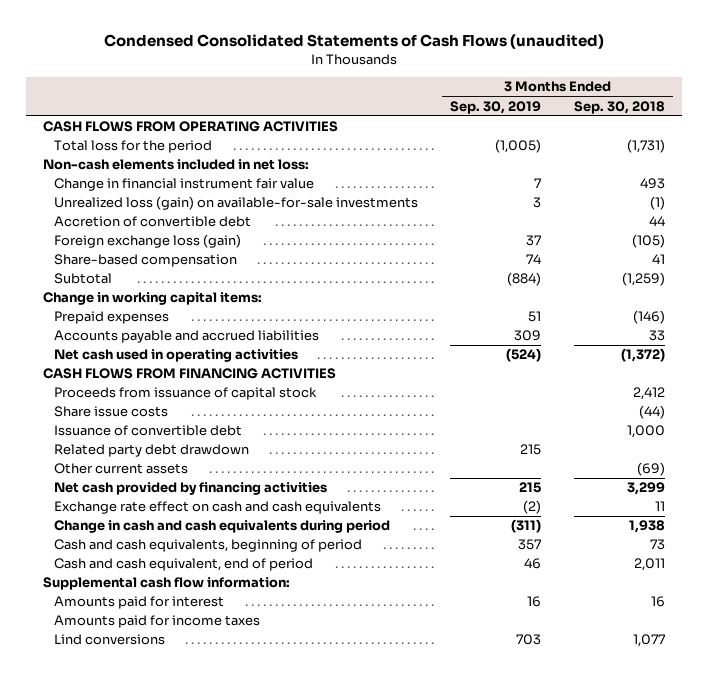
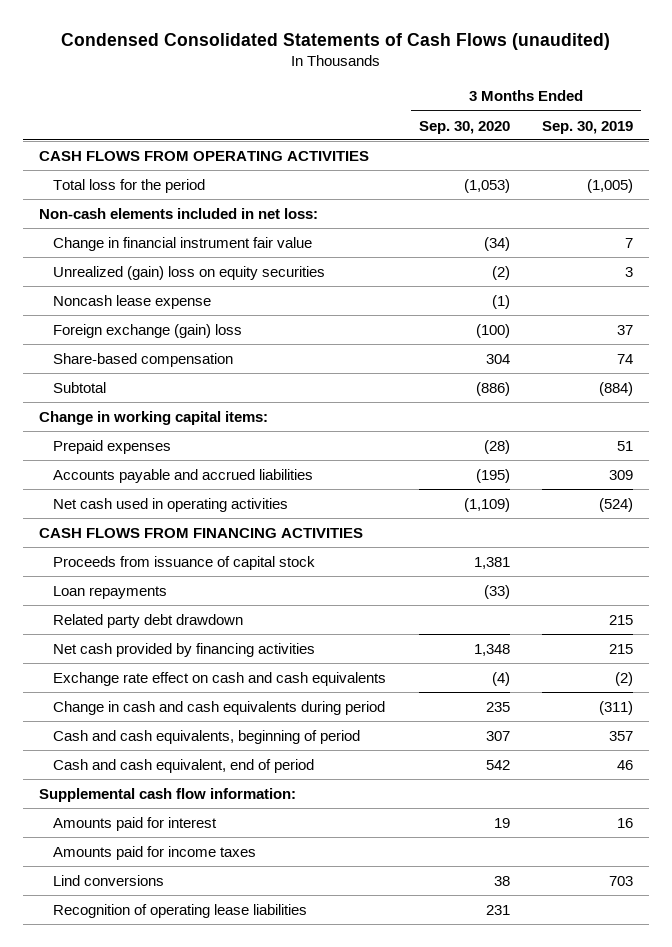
[574,100,666,114] Sep. 30, 2018 -> none
none -> [418,120,510,134] Sep. 30, 2020
[53,216,251,228] Accretion of convertible debt -> none
[53,196,418,211] Unrealized loss (gain) on available-for-sale investments -> [53,265,326,280] Unrealized (gain) loss on equity securities
none -> [53,294,212,309] Noncash lease expense
[53,234,241,249] Foreign exchange loss (gain) -> [53,323,243,338] Foreign exchange (gain) loss
[53,406,168,418] Share issue costs -> none
[53,425,242,437] Issuance of convertible debt -> none
none -> [53,585,168,599] Loan repayments
[53,463,188,475] Other current assets -> none
none -> [53,903,308,918] Recognition of operating lease liabilities

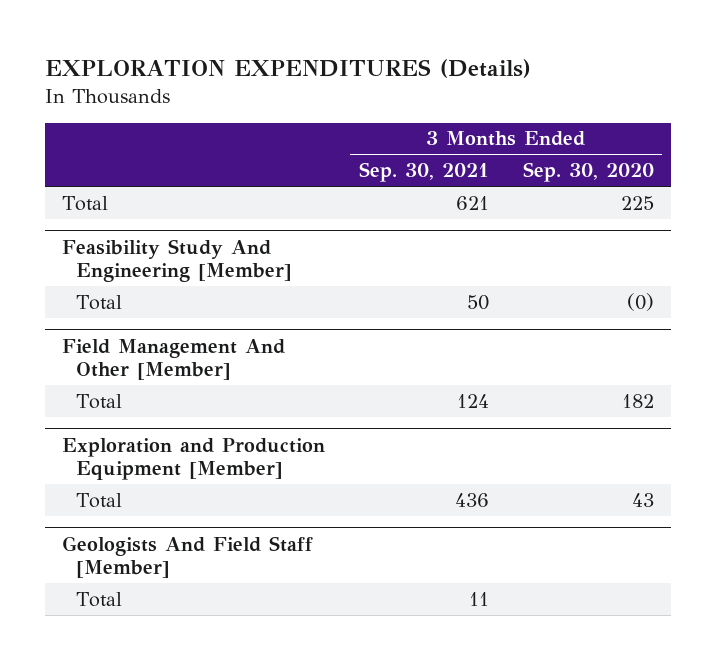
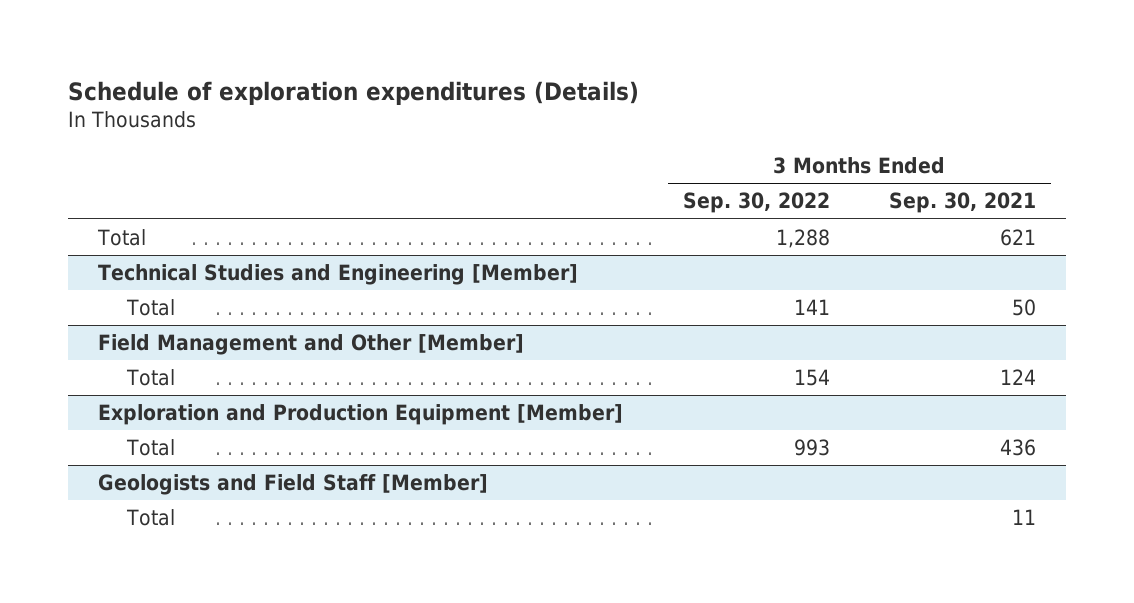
[45,59,532,79] EXPLORATION EXPENDITURES (Details) -> [68,80,640,105] Schedule of exploration expenditures (Details)
[522,162,654,183] Sep. 30, 2020 -> none
none -> [682,192,830,214] Sep. 30, 2022
[62,238,293,283] Feasibility Study And Engineering [Member] -> none
none -> [98,264,579,286] Technical Studies and Engineering [Member]
[62,338,286,381] Field Management And Other [Member] -> [98,334,525,356] Field Management and Other [Member]
[62,535,314,579] Geologists And Field Staff [Member] -> [98,474,489,496] Geologists and Field Staff [Member]

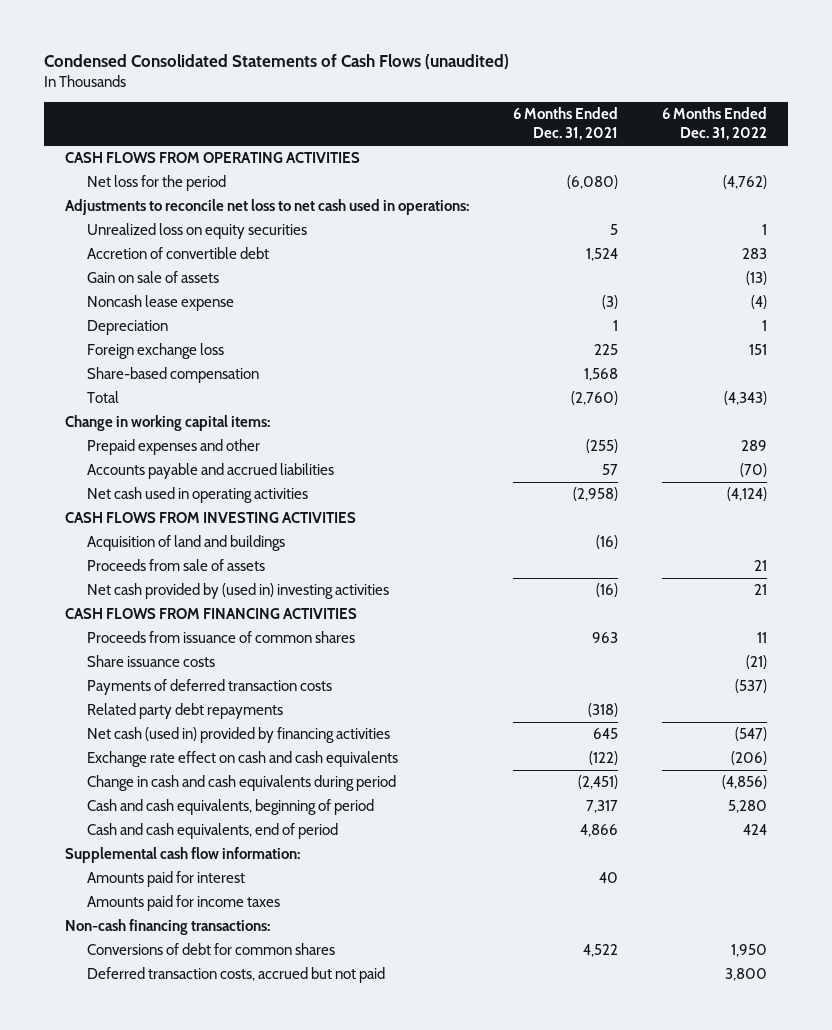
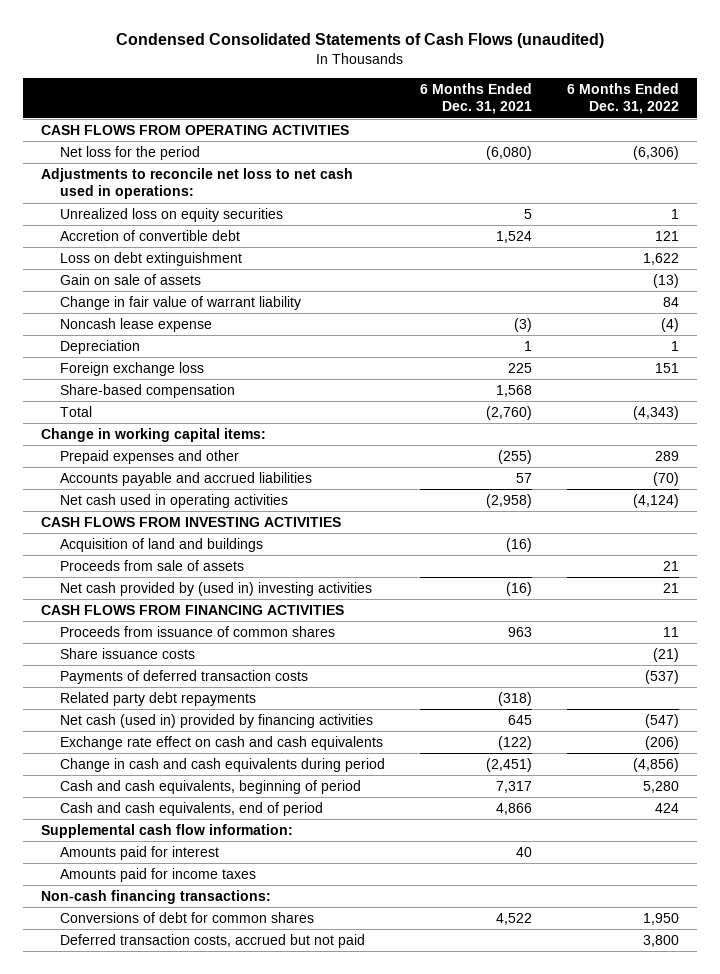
[722,175,767,190] (4,762) -> [633,145,680,160] (6,306)
[741,248,767,260] 283 -> [655,230,680,241] 121
none -> [59,251,242,266] Loss on debt extinguishment
none -> [59,295,301,310] Change in fair value of warrant liability

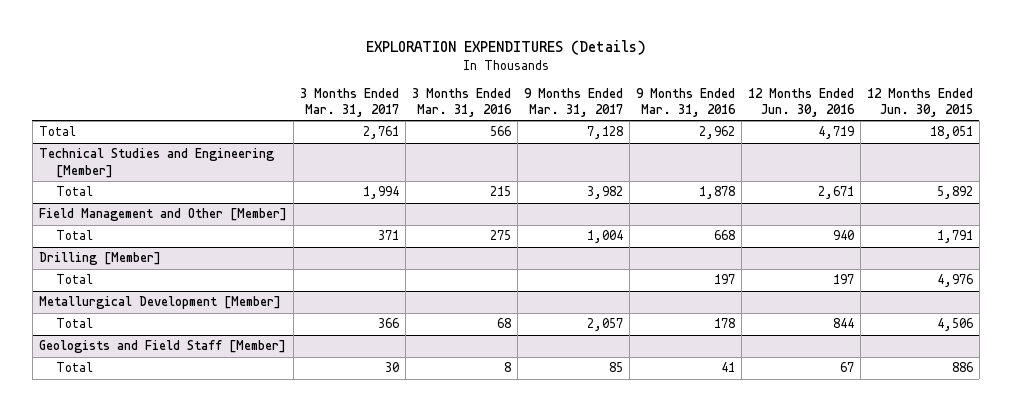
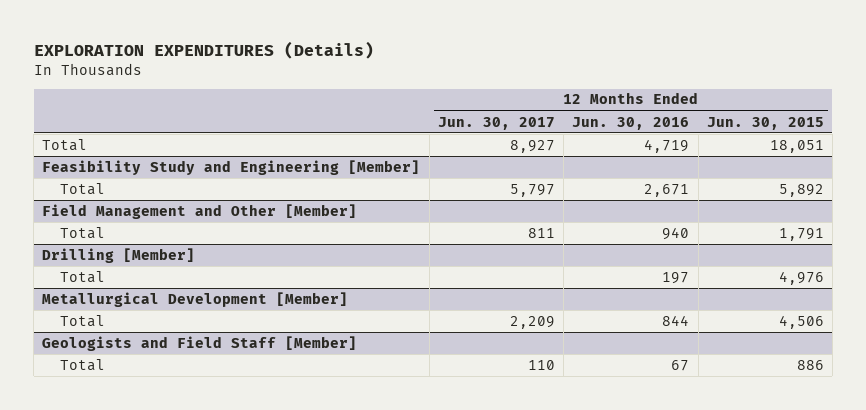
[299,87,399,118] 3 Months Ended Mar. 31, 2017 -> none
[411,87,512,118] 3 Months Ended Mar. 31, 2016 -> none
[523,87,623,118] 9 Months Ended Mar. 31, 2017 -> none
[635,87,736,118] 9 Months Ended Mar. 31, 2016 -> none
none -> [437,116,555,130] Jun. 30, 2017
[38,148,275,178] Technical Studies and Engineering [Member] -> [42,159,421,175] Feasibility Study and Engineering [Member]

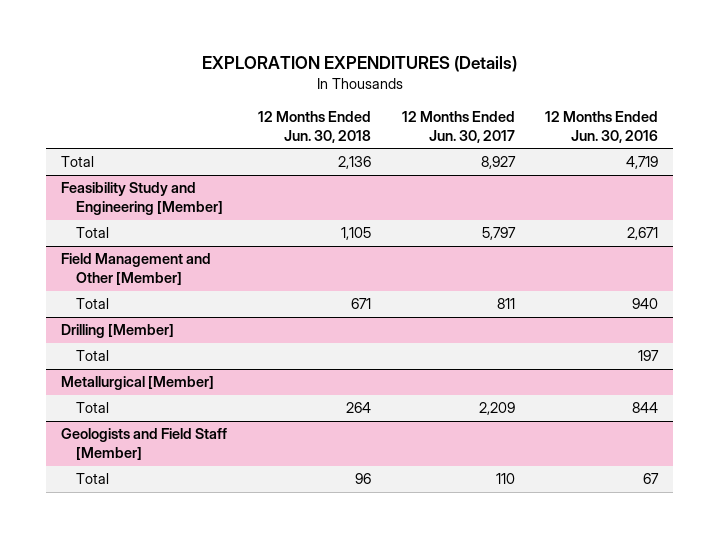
[706,116,824,130] Jun. 30, 2015 -> none
none -> [257,110,371,143] 12 Months Ended Jun. 30, 2018
[42,291,349,307] Metallurgical Development [Member] -> [61,376,215,391] Metallurgical [Member]

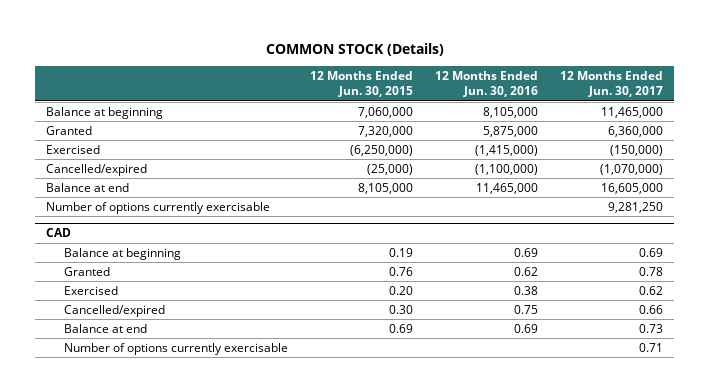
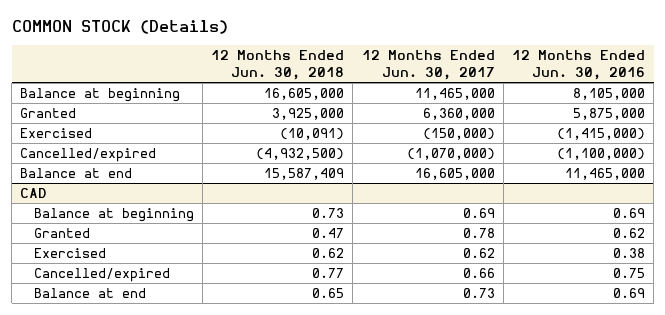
[310,70,414,98] 12 Months Ended Jun. 30, 2015 -> none
none -> [211,50,345,81] 12 Months Ended Jun. 30, 2018
[46,201,271,214] Number of options currently exercisable -> none
[64,342,289,355] Number of options currently exercisable -> none

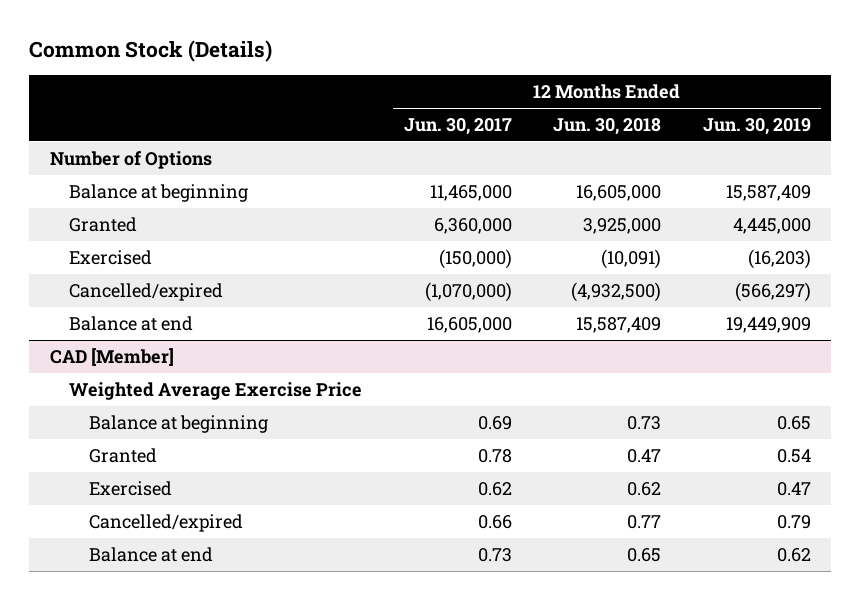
[11,20,228,35] COMMON STOCK (Details) -> [28,40,272,63] Common Stock (Details)
[512,50,646,81] 12 Months Ended Jun. 30, 2016 -> none
none -> [702,117,811,135] Jun. 30, 2019
none -> [49,150,212,169] Number of Options
[20,188,48,199] CAD -> [49,347,174,366] CAD [Member]
none -> [69,381,363,400] Weighted Average Exercise Price

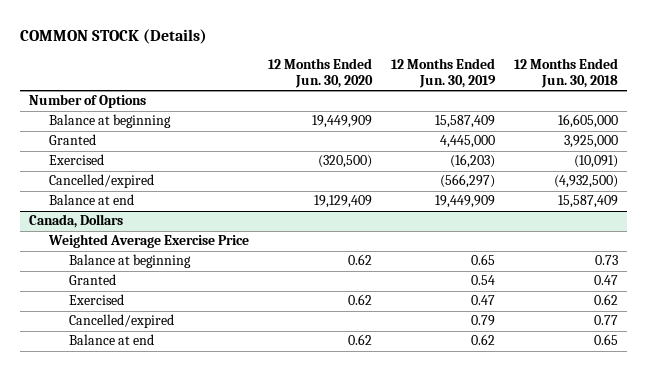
[28,40,272,63] Common Stock (Details) -> [20,28,208,44] COMMON STOCK (Details)
[403,117,512,135] Jun. 30, 2017 -> none
none -> [267,57,373,88] 12 Months Ended Jun. 30, 2020
[49,347,174,366] CAD [Member] -> [29,214,124,229] Canada, Dollars

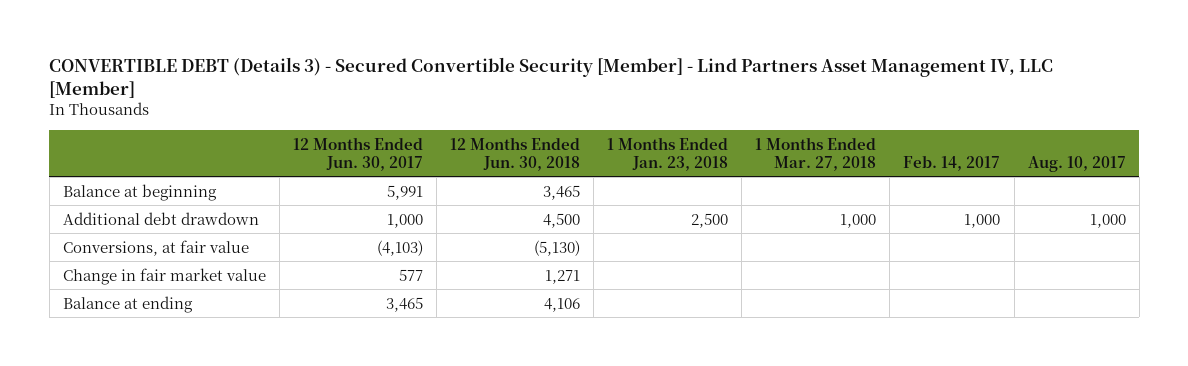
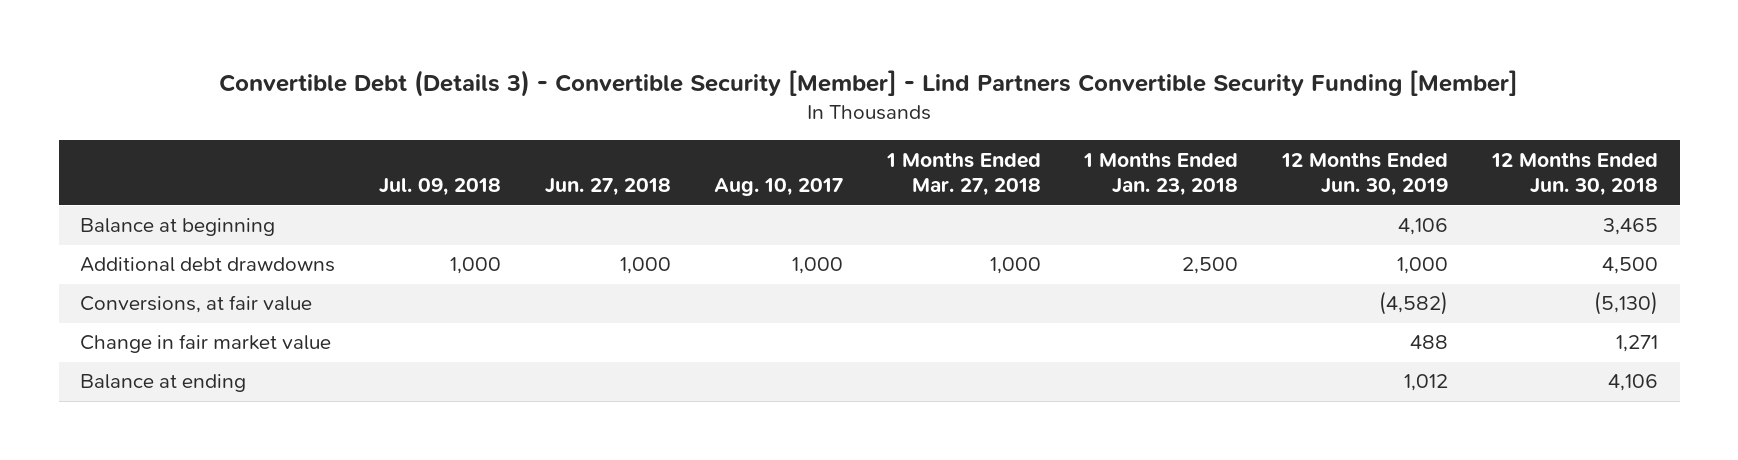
[49,57,1054,99] CONVERTIBLE DEBT (Details 3) - Secured Convertible Security [Member] - Lind Partners Asset Management IV, LLC [Member] -> [219,70,1519,98] Convertible Debt (Details 3) - Convertible Security [Member] - Lind Partners Convertible Security Funding [Member]
[292,136,423,171] 12 Months Ended Jun. 30, 2017 -> none
[903,155,1001,171] Feb. 14, 2017 -> none
none -> [379,178,502,197] Jul. 09, 2018
none -> [544,178,671,197] Jun. 27, 2018
none -> [1281,151,1449,197] 12 Months Ended Jun. 30, 2019
[62,211,259,225] Additional debt drawdown -> [80,257,336,273] Additional debt drawdowns

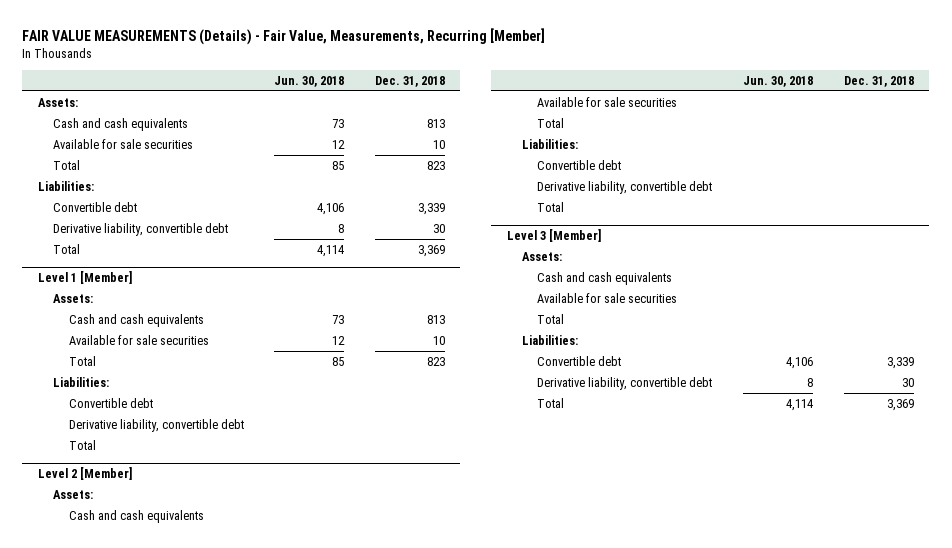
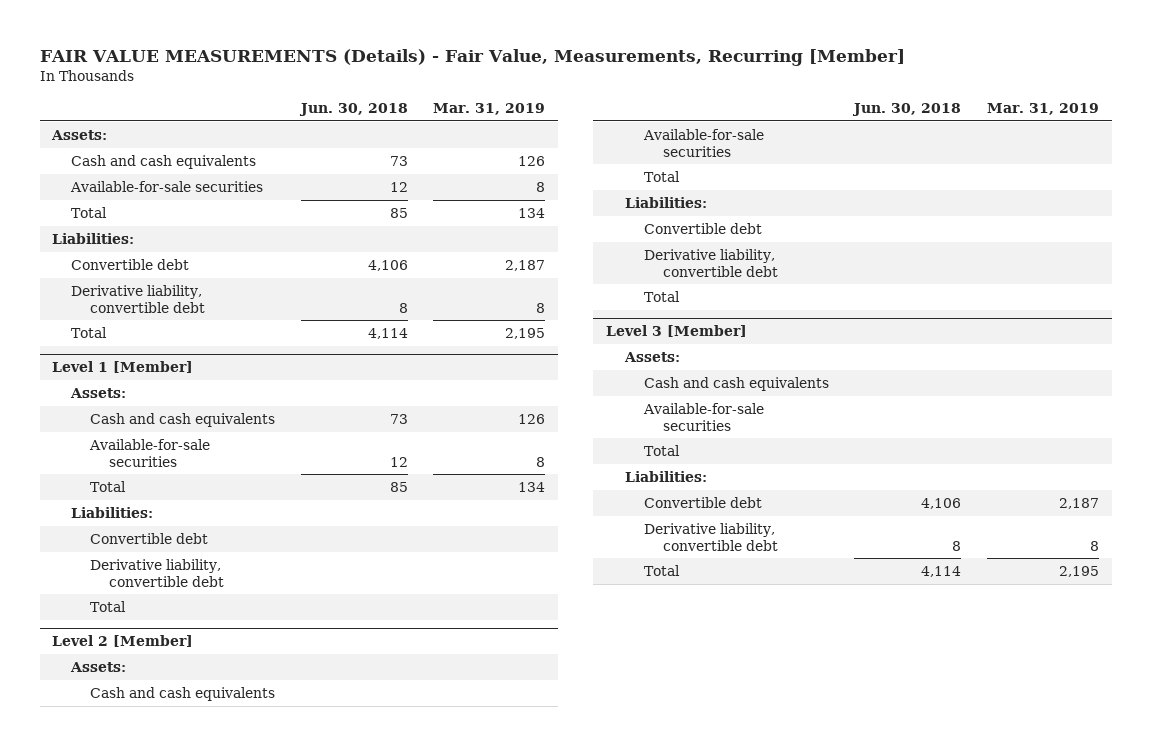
[375,75,446,87] Dec. 31, 2018 -> none
none -> [433,103,546,116] Mar. 31, 2019
[53,138,194,149] Available for sale securities -> [70,181,264,193] Available-for-sale securities
[68,334,209,345] Available for sale securities -> [89,439,211,467] Available-for-sale securities
[537,96,678,107] Available for sale securities -> [642,129,764,157] Available-for-sale securities
[537,292,678,303] Available for sale securities -> [642,403,764,431] Available-for-sale securities

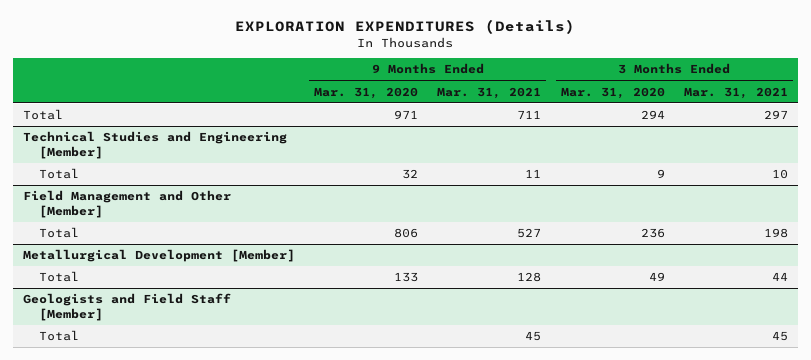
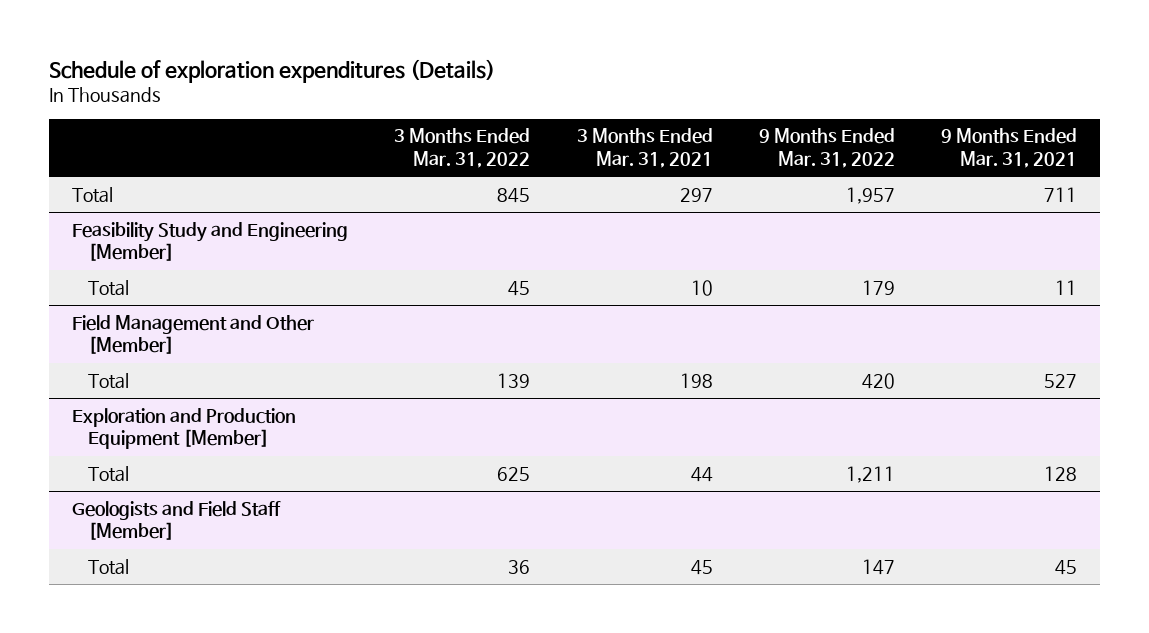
[235,18,576,34] EXPLORATION EXPENDITURES (Details) -> [49,58,496,83] Schedule of exploration expenditures (Details)
[313,86,418,99] Mar. 31, 2020 -> none
[560,86,665,99] Mar. 31, 2020 -> none
none -> [394,128,531,169] 3 Months Ended Mar. 31, 2022
none -> [758,128,895,169] 9 Months Ended Mar. 31, 2022
[22,131,287,160] Technical Studies and Engineering [Member] -> [72,221,349,262] Feasibility Study and Engineering [Member]
[22,249,295,263] Metallurgical Development [Member] -> [72,407,297,450] Exploration and Production Equipment [Member]

